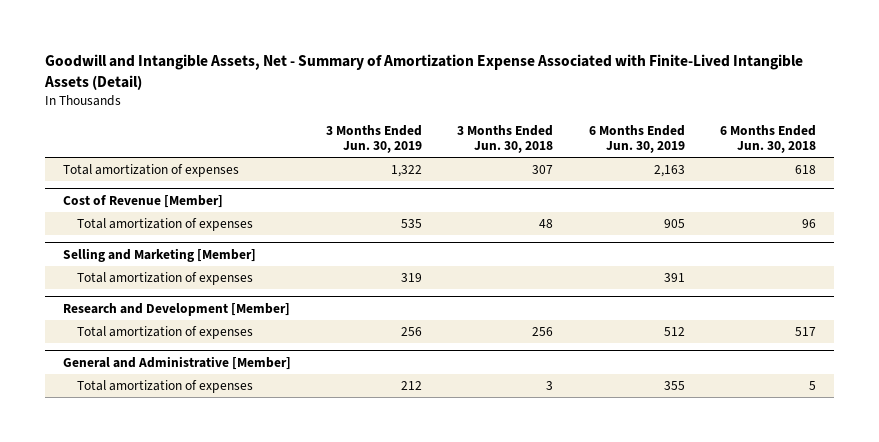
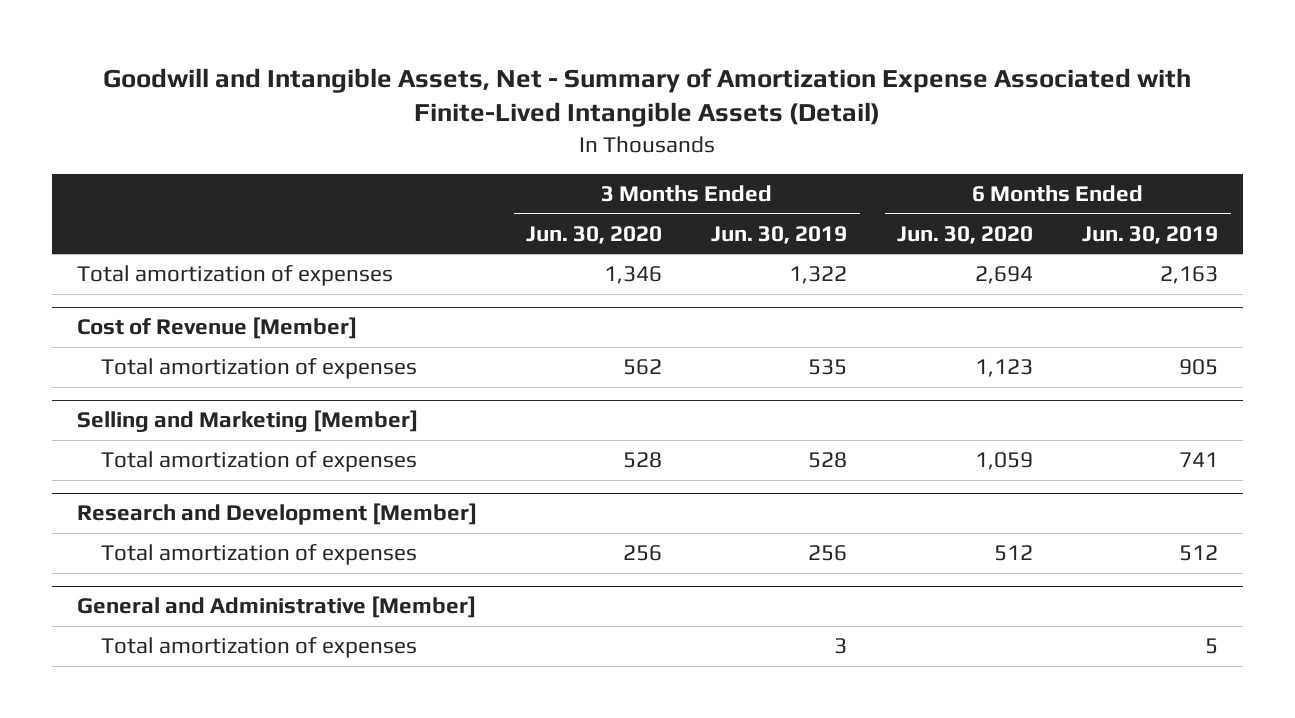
[457,124,554,154] 3 Months Ended Jun. 30, 2018 -> none
[720,124,817,154] 6 Months Ended Jun. 30, 2018 -> none
none -> [526,225,663,244] Jun. 30, 2020
none -> [896,225,1033,244] Jun. 30, 2020
[400,273,422,283] 319 -> [808,452,848,469] 528
[663,273,685,283] 391 -> [1179,452,1219,468] 741
[400,381,422,391] 212 -> [834,638,848,655] 3
[663,381,685,391] 355 -> [1205,638,1219,655] 5

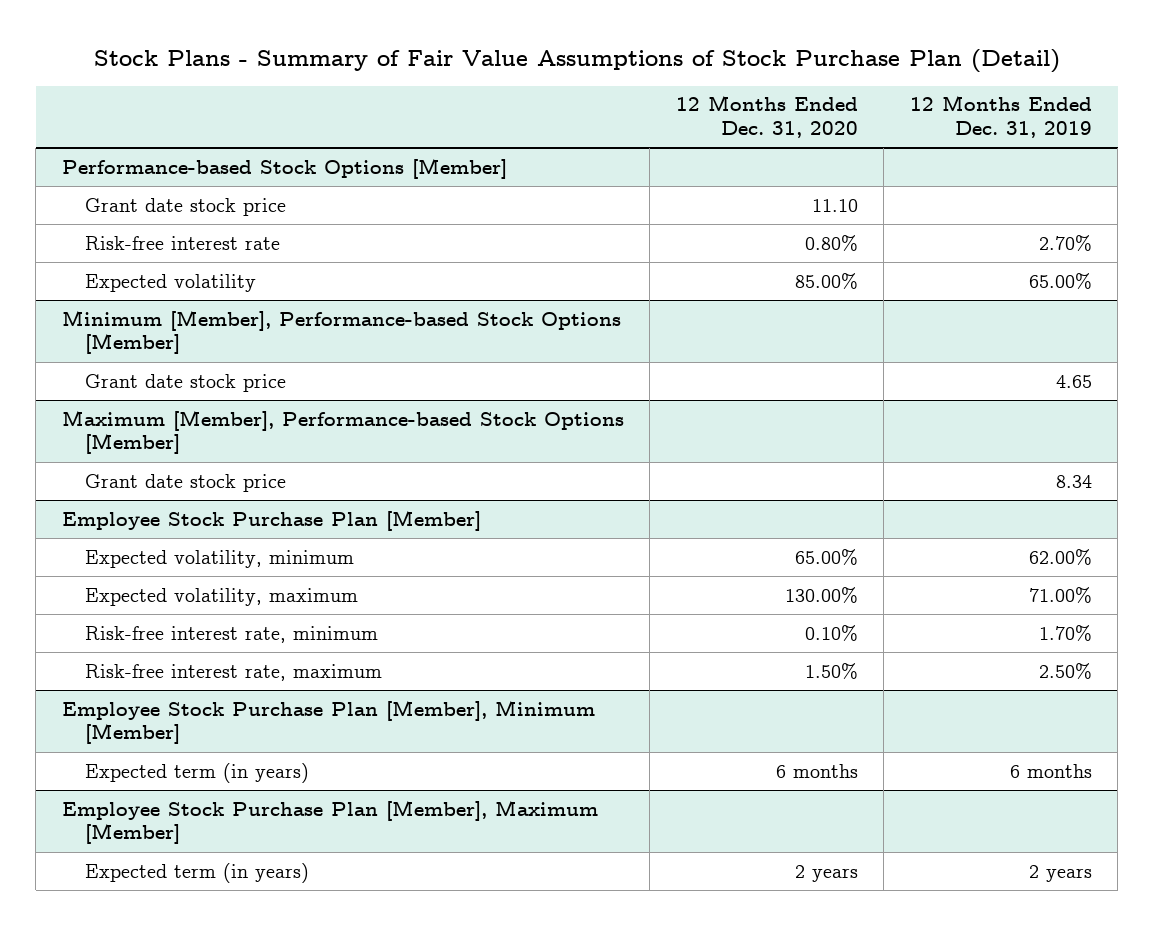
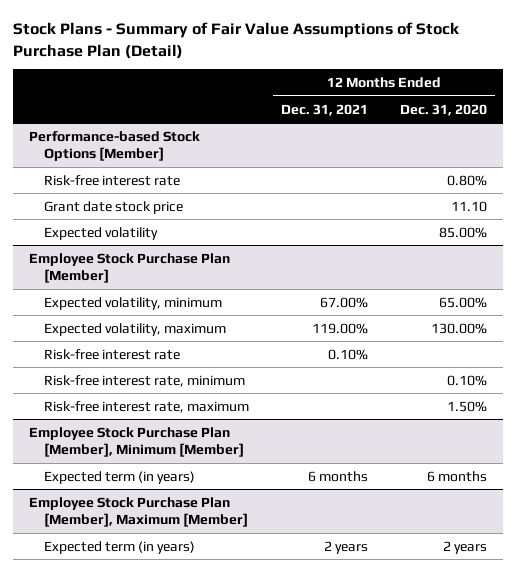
[909,95,1092,139] 12 Months Ended Dec. 31, 2019 -> none
none -> [281,103,369,116] Dec. 31, 2021
[84,197,286,216] Grant date stock price -> [44,200,184,214] Grant date stock price
[61,309,621,355] Minimum [Member], Performance-based Stock Options [Member] -> none
[84,373,286,392] Grant date stock price -> none
[61,409,624,455] Maximum [Member], Performance-based Stock Options [Member] -> none
[84,473,286,492] Grant date stock price -> none
none -> [44,348,181,360] Risk-free interest rate

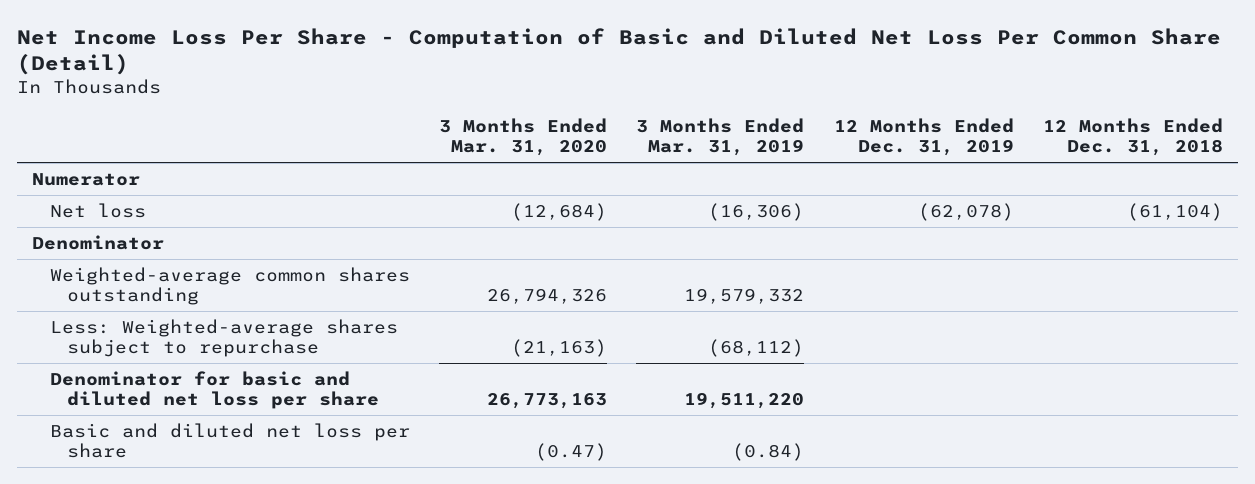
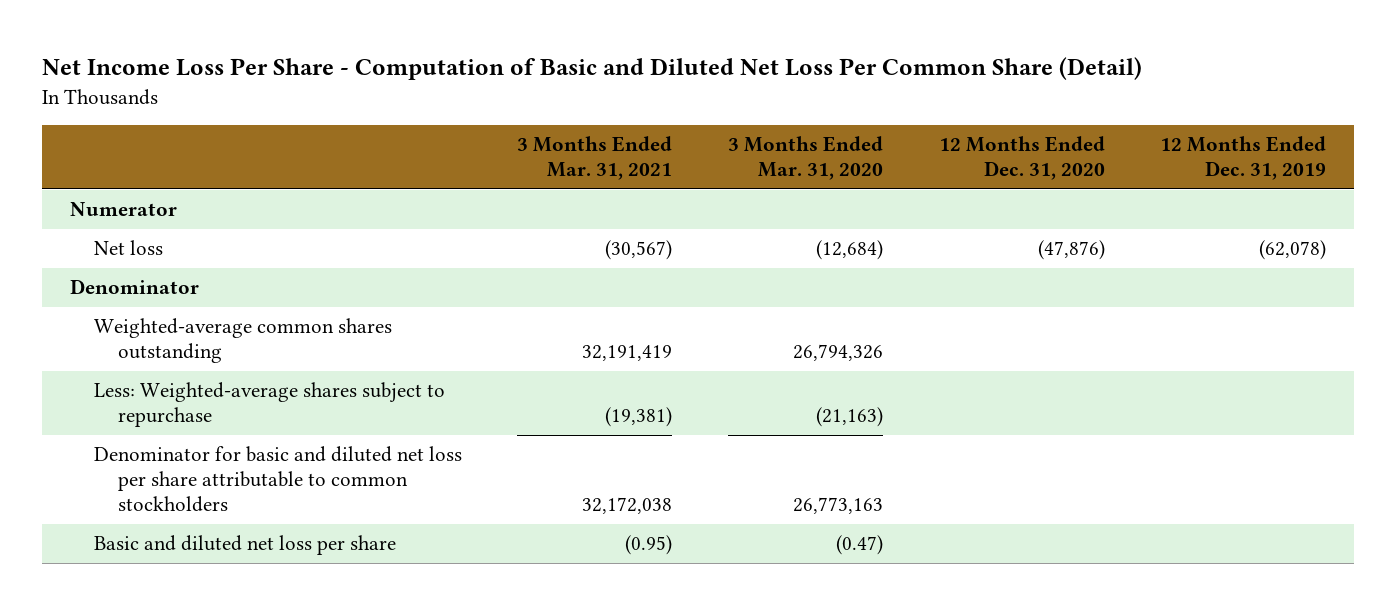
[636,117,805,157] 3 Months Ended Mar. 31, 2019 -> none
[1043,117,1224,157] 12 Months Ended Dec. 31, 2018 -> none
none -> [517,136,673,181] 3 Months Ended Mar. 31, 2021
none -> [938,136,1105,181] 12 Months Ended Dec. 31, 2020
[49,370,380,410] Denominator for basic and diluted net loss per share -> [93,446,462,513] Denominator for basic and diluted net loss per share attributable to common stockholders

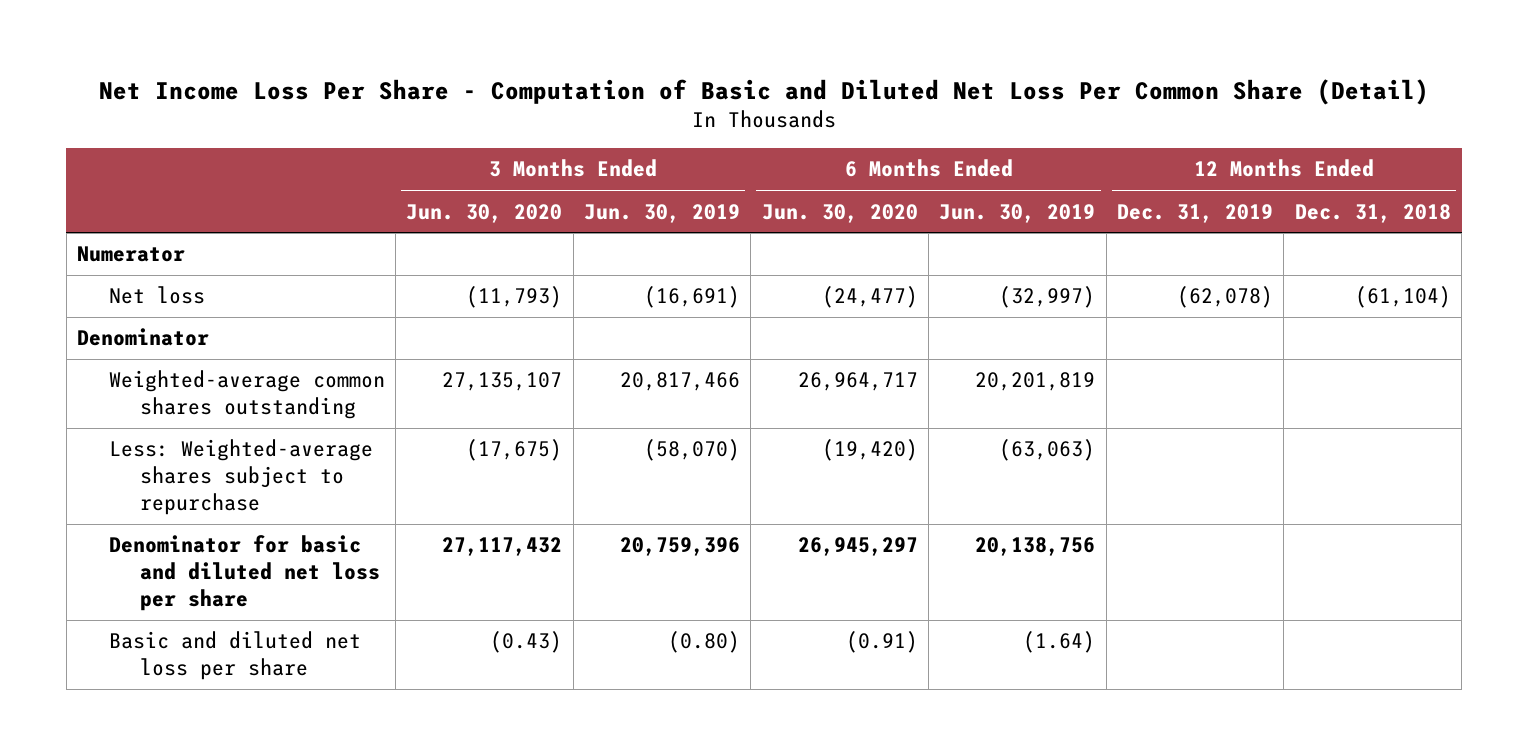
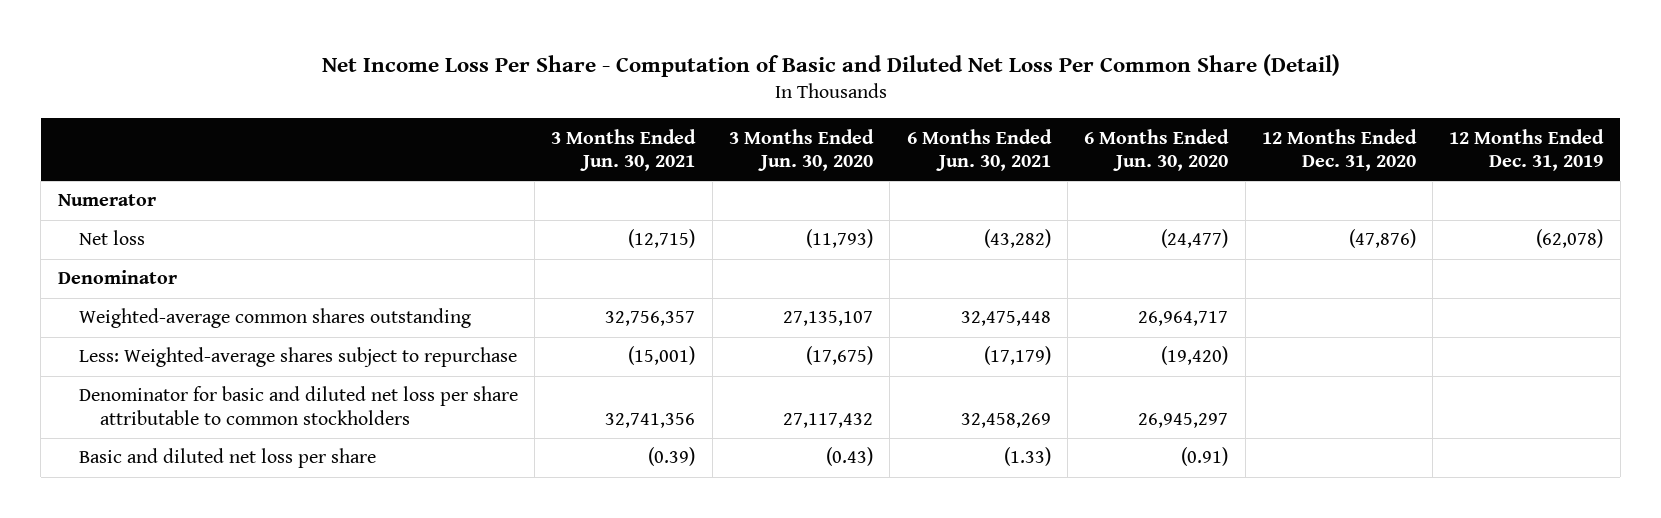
[583,203,740,223] Jun. 30, 2019 -> none
[939,203,1096,223] Jun. 30, 2019 -> none
[1294,203,1451,223] Dec. 31, 2018 -> none
none -> [551,128,697,172] 3 Months Ended Jun. 30, 2021
none -> [906,128,1052,172] 6 Months Ended Jun. 30, 2021
none -> [1261,128,1417,172] 12 Months Ended Dec. 31, 2020
[108,535,381,612] Denominator for basic and diluted net loss per share -> [78,386,518,425] Denominator for basic and diluted net loss per share attributable to common stockholders

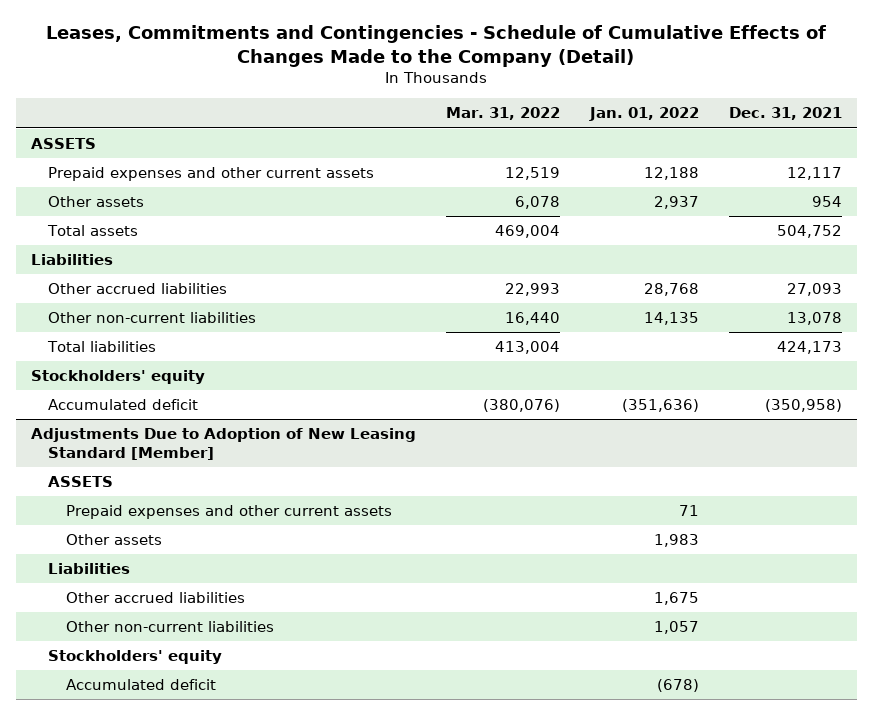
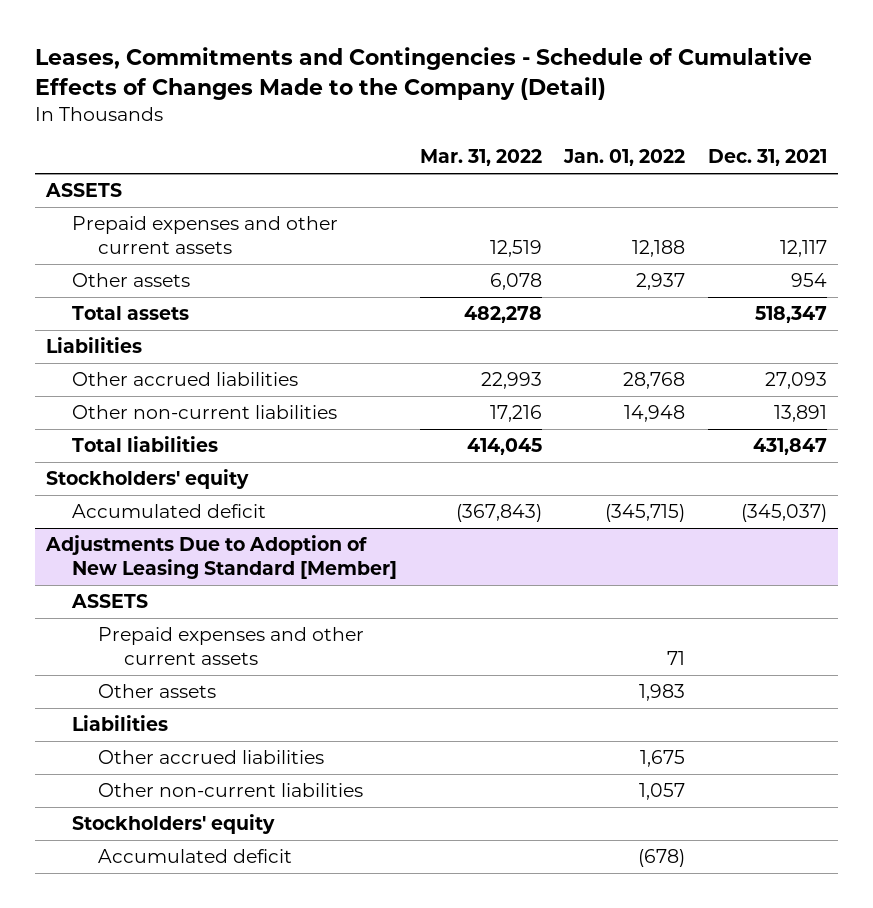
[494,225,560,239] 469,004 -> [463,306,542,324] 482,278
[776,225,842,239] 504,752 -> [754,306,827,324] 518,347
[504,312,560,326] 16,440 -> [489,405,542,423] 17,216
[643,312,699,326] 14,135 -> [624,405,686,423] 14,948
[786,312,842,326] 13,078 -> [773,405,827,423] 13,891
[494,341,560,355] 413,004 -> [466,438,542,456] 414,045
[776,341,842,355] 424,173 -> [752,438,827,456] 431,847
[482,399,560,413] (380,076) -> [455,504,542,523] (367,843)
[621,399,699,413] (351,636) -> [605,504,686,523] (345,715)
[764,399,842,413] (350,958) -> [740,504,827,523] (345,037)

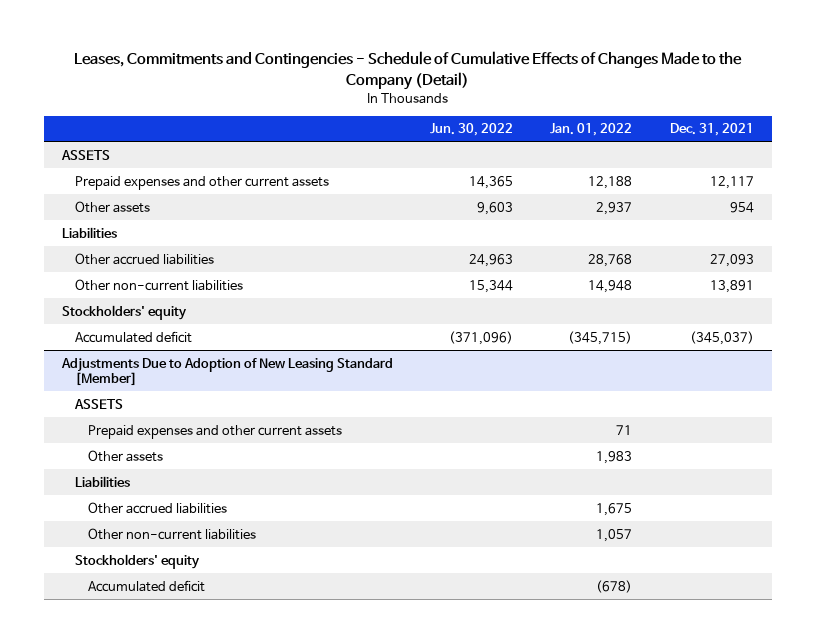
[419,149,542,167] Mar. 31, 2022 -> none
none -> [430,123,514,137] Jun. 30, 2022
[72,306,190,321] Total assets -> none
[72,436,219,453] Total liabilities -> none

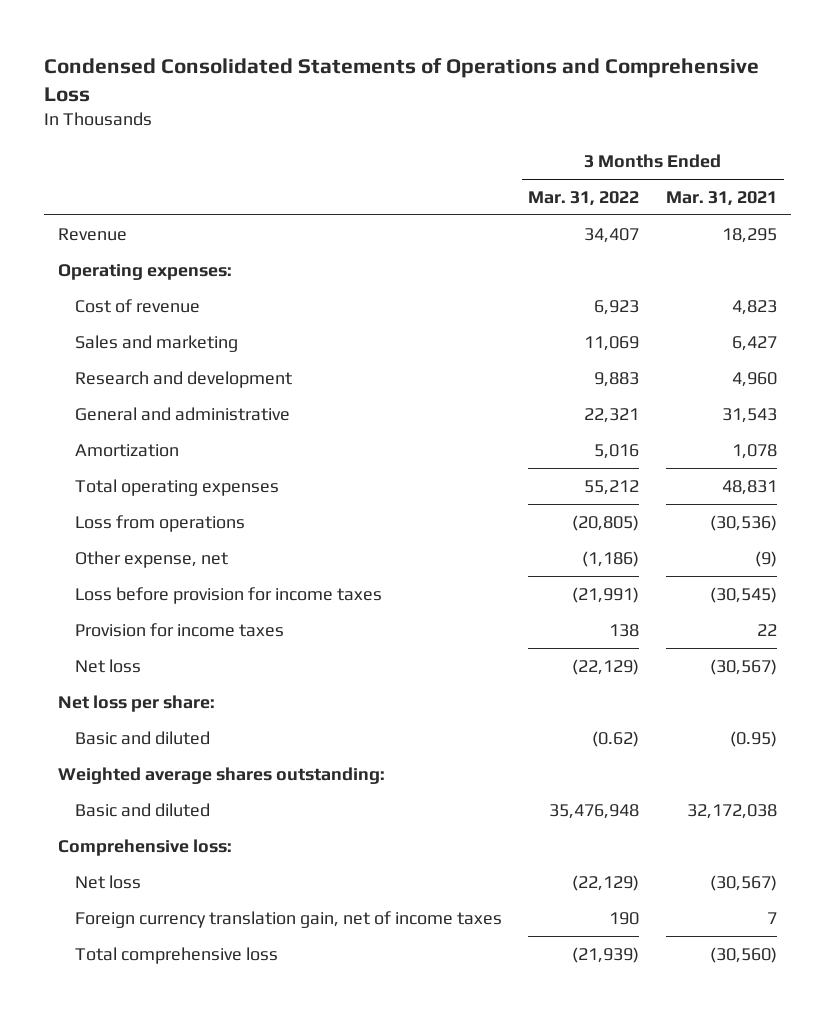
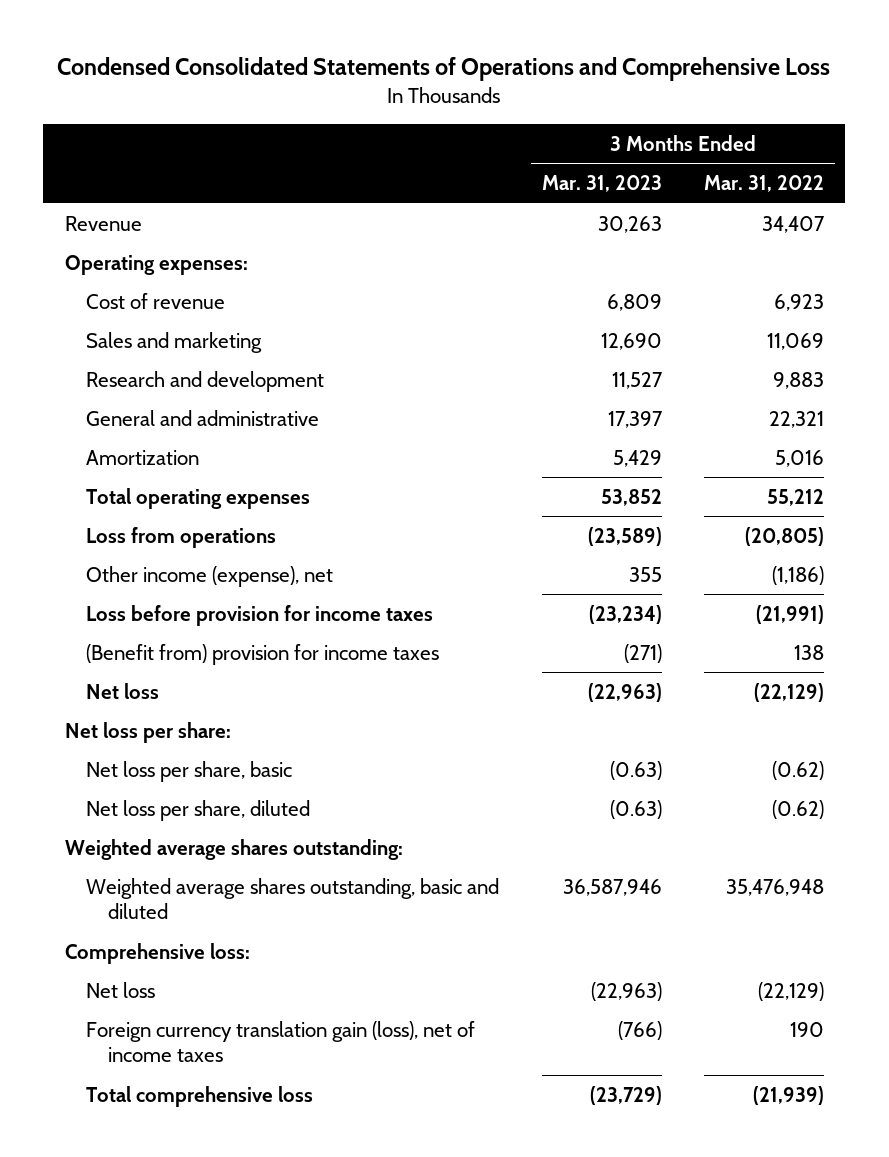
[666,190,778,206] Mar. 31, 2021 -> none
none -> [541,175,662,193] Mar. 31, 2023
[74,550,228,568] Other expense, net -> [86,565,334,587] Other income (expense), net
[74,622,284,637] Provision for income taxes -> [86,643,440,665] (Benefit from) provision for income taxes
[74,730,210,745] Basic and diluted -> none
none -> [86,760,293,782] Net loss per share, basic
none -> [86,799,311,821] Net loss per share, diluted
[74,802,210,817] Basic and diluted -> [86,877,500,920] Weighted average shares outstanding, basic and diluted
[74,910,502,928] Foreign currency translation gain, net of income taxes -> [86,1020,476,1063] Foreign currency translation gain (loss), net of income taxes

